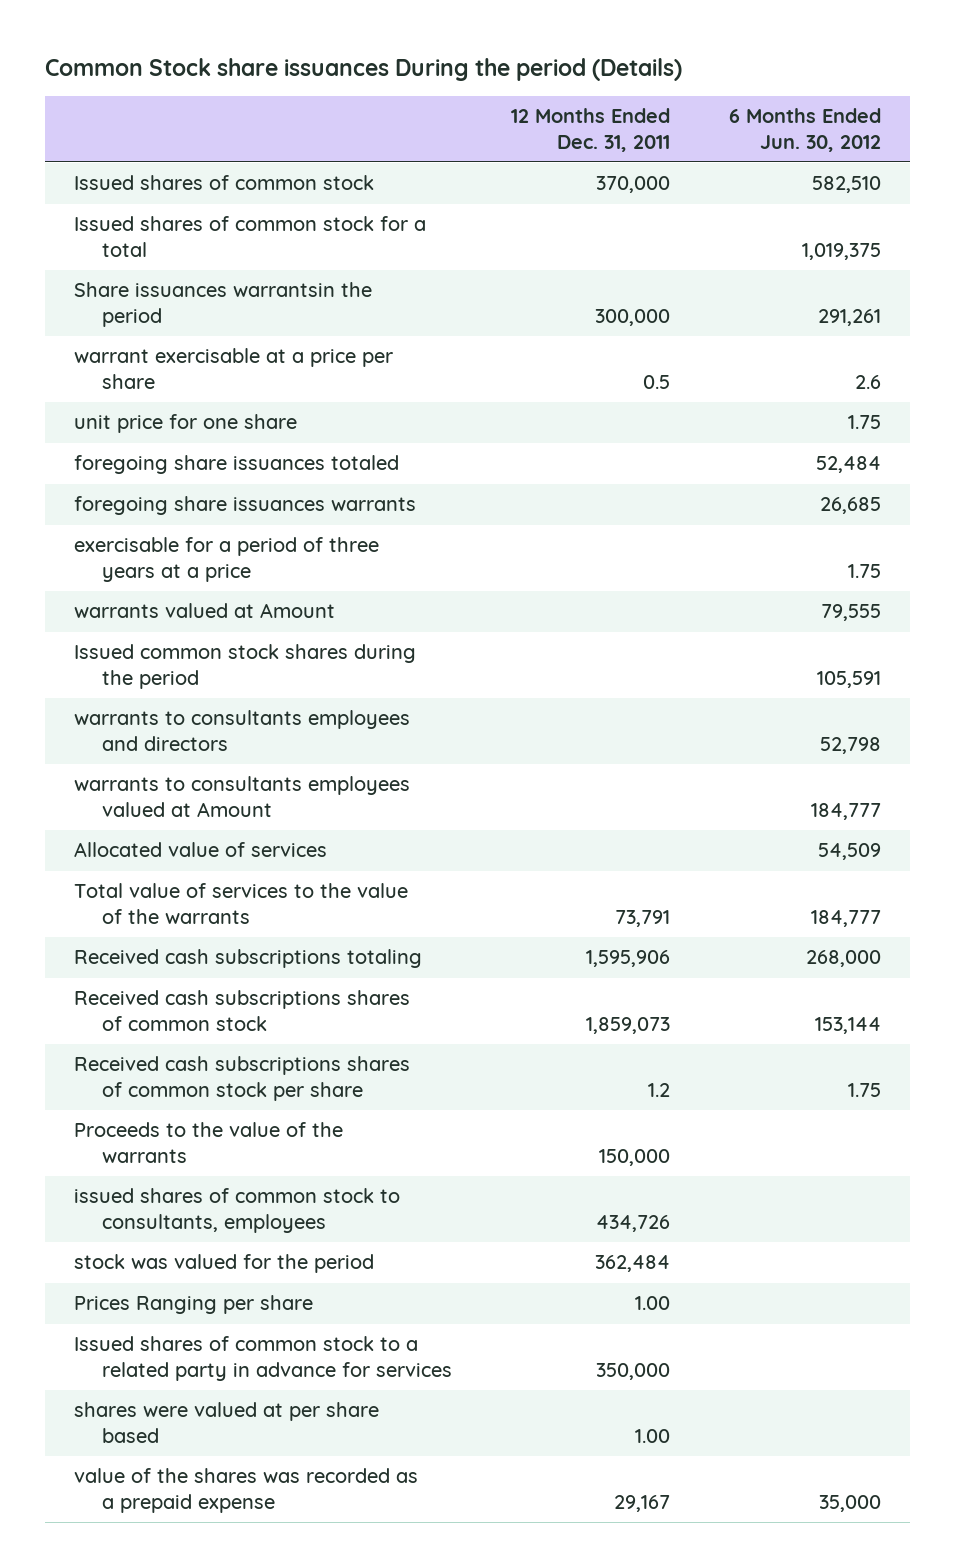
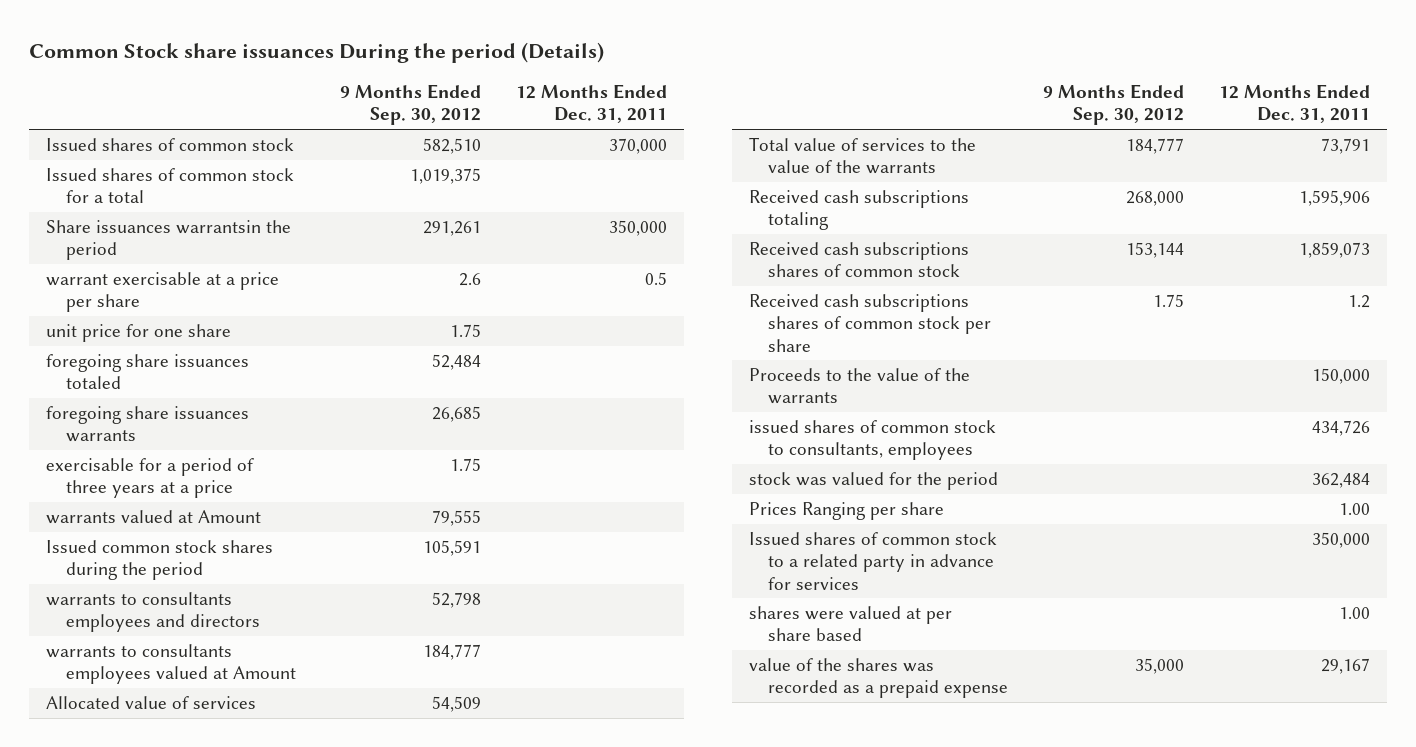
[728,108,881,152] 6 Months Ended Jun. 30, 2012 -> none
none -> [340,84,482,126] 9 Months Ended Sep. 30, 2012
[594,308,670,326] 300,000 -> [608,219,667,236] 350,000

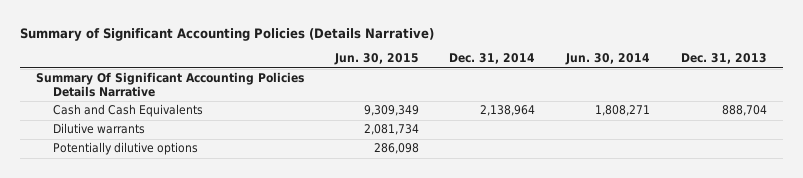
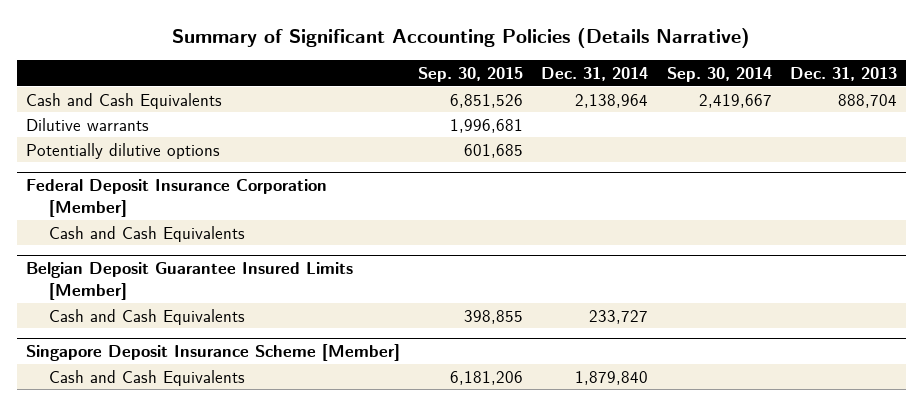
[333,53,419,66] Jun. 30, 2015 -> none
[565,53,651,66] Jun. 30, 2014 -> none
none -> [418,66,524,82] Sep. 30, 2015
none -> [666,66,772,82] Sep. 30, 2014
[35,72,304,98] Summary Of Significant Accounting Policies Details Narrative -> none
none -> [26,179,328,217] Federal Deposit Insurance Corporation [Member]
none -> [48,225,245,242] Cash and Cash Equivalents
none -> [26,262,354,300] Belgian Deposit Guarantee Insured Limits [Member]
none -> [48,308,245,325] Cash and Cash Equivalents
none -> [26,344,401,362] Singapore Deposit Insurance Scheme [Member]
none -> [48,369,245,386] Cash and Cash Equivalents

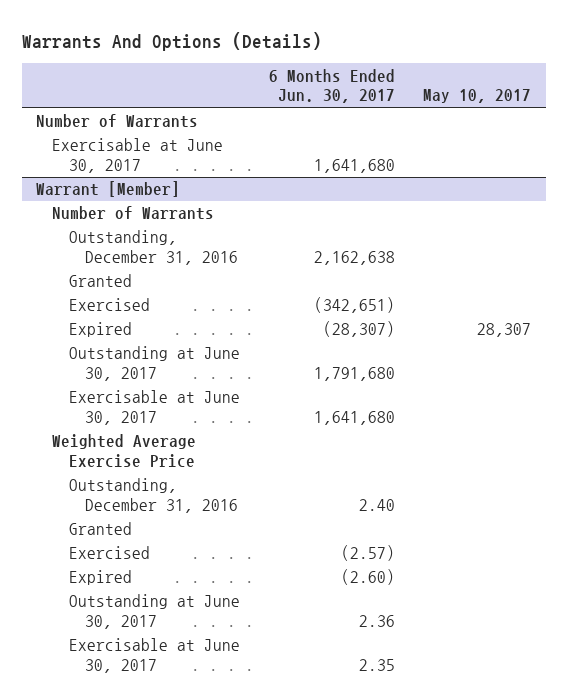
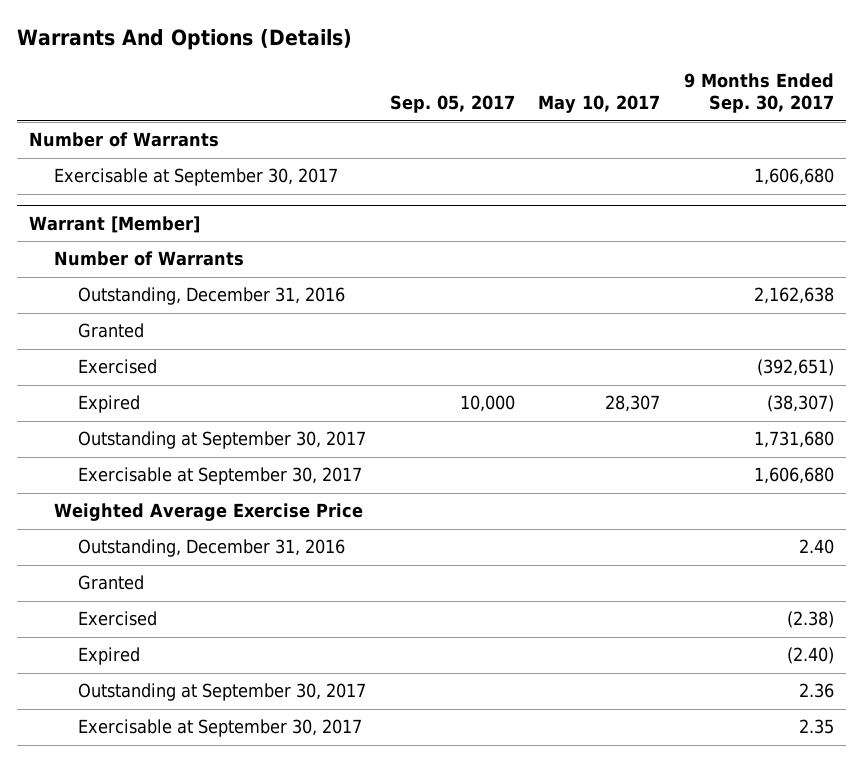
[268,68,395,104] 6 Months Ended Jun. 30, 2017 -> none
none -> [389,95,515,114] Sep. 05, 2017
none -> [684,73,835,114] 9 Months Ended Sep. 30, 2017
[52,138,224,174] Exercisable at June 30, 2017 -> [53,168,338,187] Exercisable at September 30, 2017
[68,346,240,382] Outstanding at June 30, 2017 -> [78,431,367,450] Outstanding at September 30, 2017
[68,390,240,426] Exercisable at June 30, 2017 -> [78,467,363,486] Exercisable at September 30, 2017
[68,594,240,630] Outstanding at June 30, 2017 -> [78,683,367,702] Outstanding at September 30, 2017
[68,638,240,674] Exercisable at June 30, 2017 -> [78,719,363,738] Exercisable at September 30, 2017

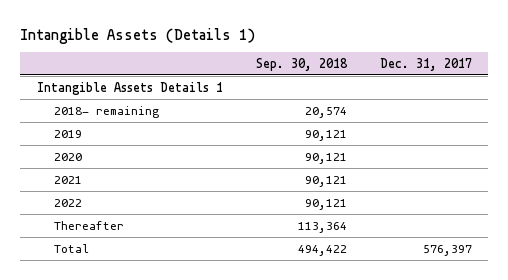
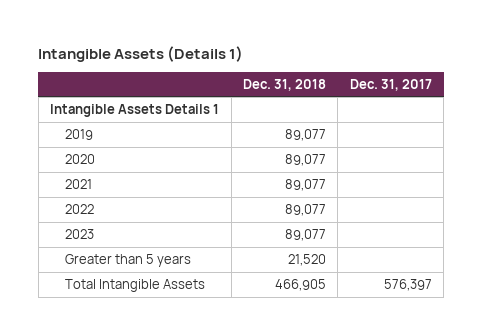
[255,58,348,72] Sep. 30, 2018 -> none
none -> [243,78,327,91] Dec. 31, 2018
[54,105,160,118] 2018- remaining -> none
none -> [65,229,95,240] 2023
[54,220,125,230] Thereafter -> [65,254,192,268] Greater than 5 years
[54,243,90,253] Total -> [65,279,206,293] Total Intangible Assets

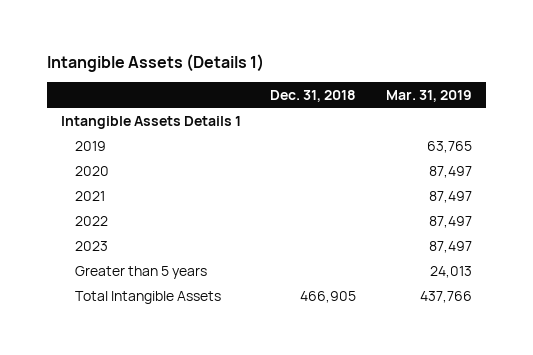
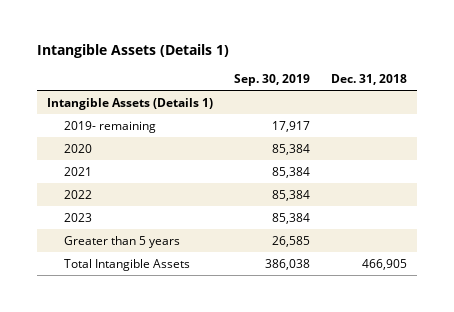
[385,89,472,102] Mar. 31, 2019 -> none
none -> [233,73,310,86] Sep. 30, 2019
[61,115,242,129] Intangible Assets Details 1 -> [46,97,213,110] Intangible Assets (Details 1)
[75,140,107,151] 2019 -> [64,120,157,133] 2019- remaining

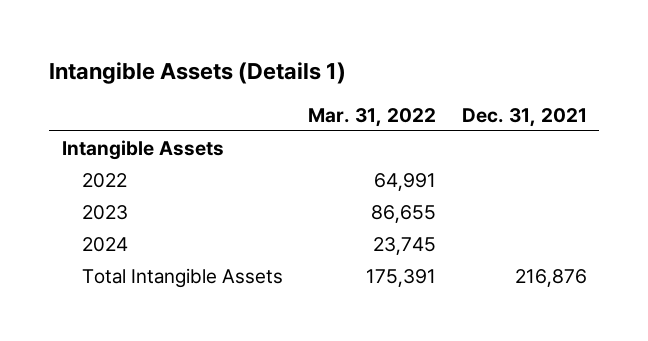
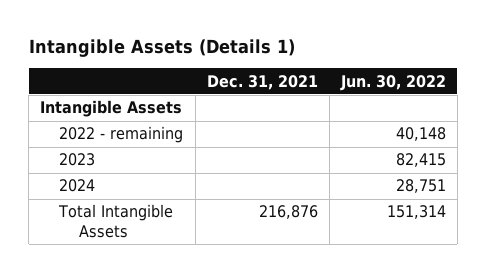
[308,107,437,127] Mar. 31, 2022 -> none
none -> [339,74,446,91] Jun. 30, 2022
[82,172,128,188] 2022 -> [59,126,184,144] 2022 - remaining

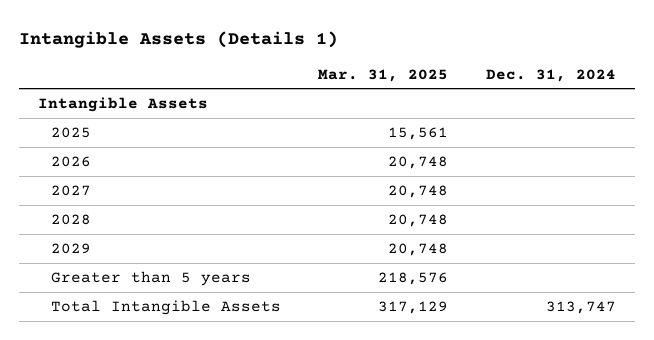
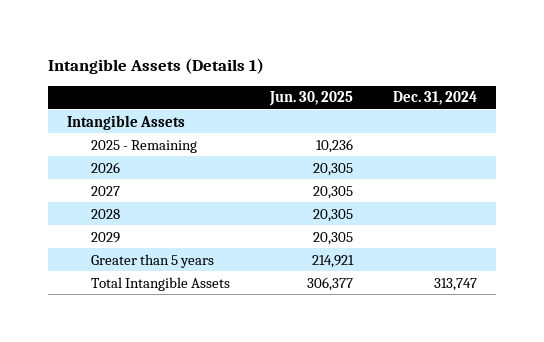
[318,68,449,82] Mar. 31, 2025 -> none
none -> [268,91,353,107] Jun. 30, 2025
[50,126,91,138] 2025 -> [90,139,197,153] 2025 - Remaining

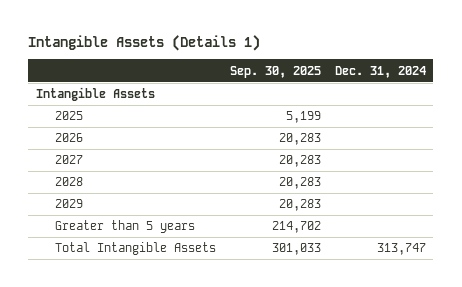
[268,91,353,107] Jun. 30, 2025 -> none
none -> [229,65,321,78] Sep. 30, 2025
[90,139,197,153] 2025 - Remaining -> [54,111,83,121] 2025

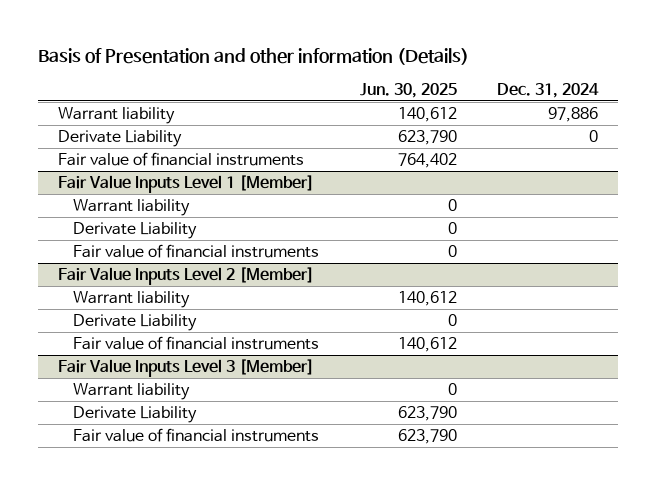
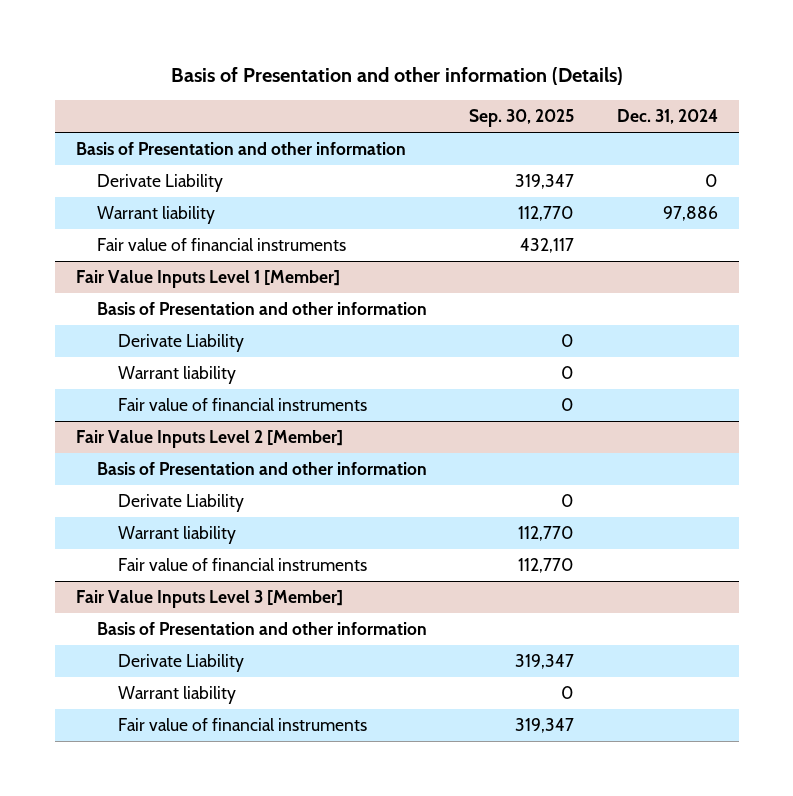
[359,82,457,98] Jun. 30, 2025 -> none
none -> [469,108,575,127] Sep. 30, 2025
none -> [75,142,406,156] Basis of Presentation and other information
[57,107,175,125] Warrant liability -> [97,206,216,225] Warrant liability
none -> [97,302,428,316] Basis of Presentation and other information
[73,199,191,217] Warrant liability -> [118,366,237,385] Warrant liability
none -> [97,462,428,476] Basis of Presentation and other information
[73,291,191,309] Warrant liability -> [118,526,237,545] Warrant liability
none -> [97,622,428,636] Basis of Presentation and other information
[73,383,191,401] Warrant liability -> [118,686,237,705] Warrant liability

